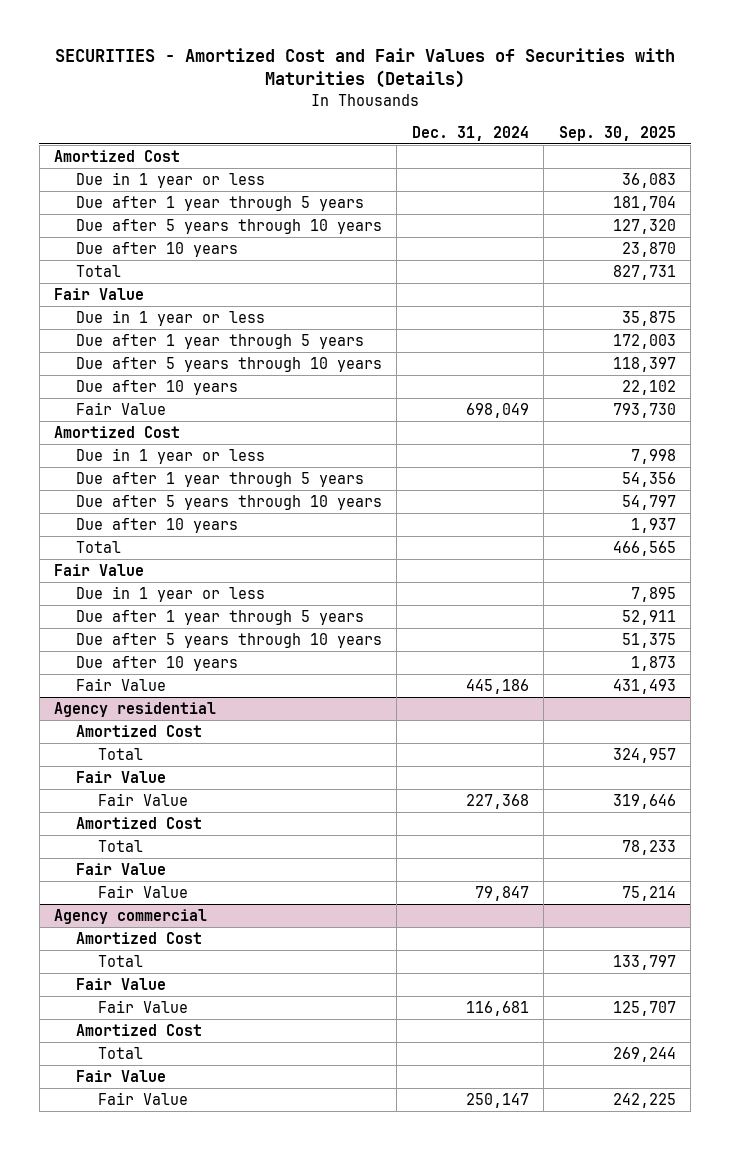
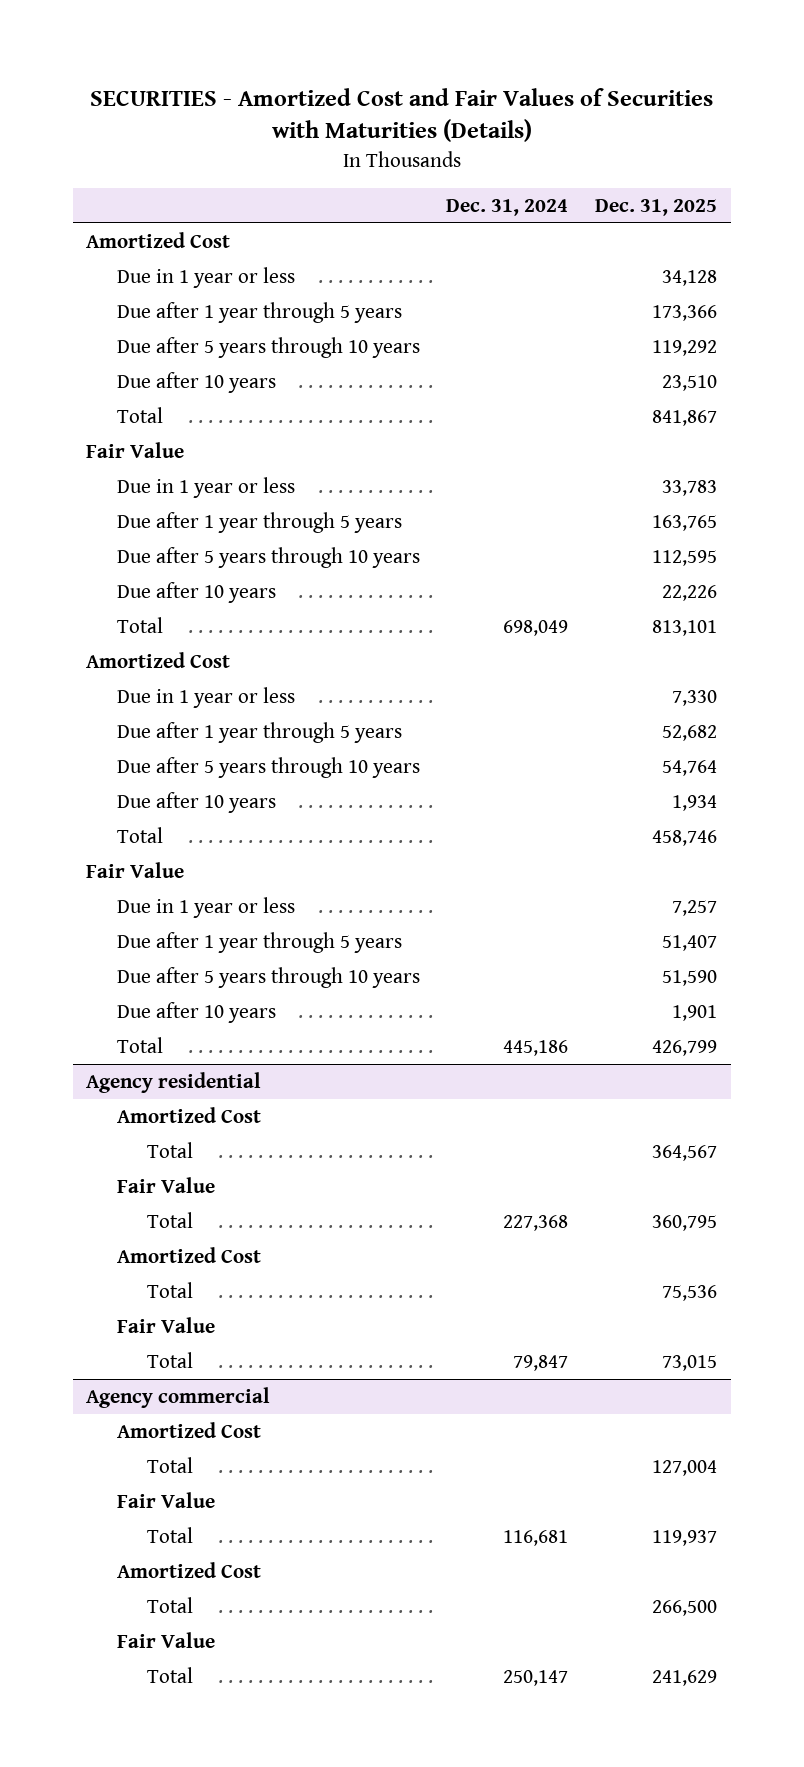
[558,125,676,141] Sep. 30, 2025 -> none
none -> [595,198,718,216] Dec. 31, 2025
[75,402,166,416] Fair Value -> [116,616,163,633] Total
[75,678,166,692] Fair Value -> [116,1036,163,1053] Total
[97,793,188,807] Fair Value -> [146,1211,193,1228] Total
[97,885,188,899] Fair Value -> [146,1351,193,1368] Total
[97,1000,188,1014] Fair Value -> [146,1526,193,1543] Total
[97,1092,188,1106] Fair Value -> [146,1666,193,1683] Total

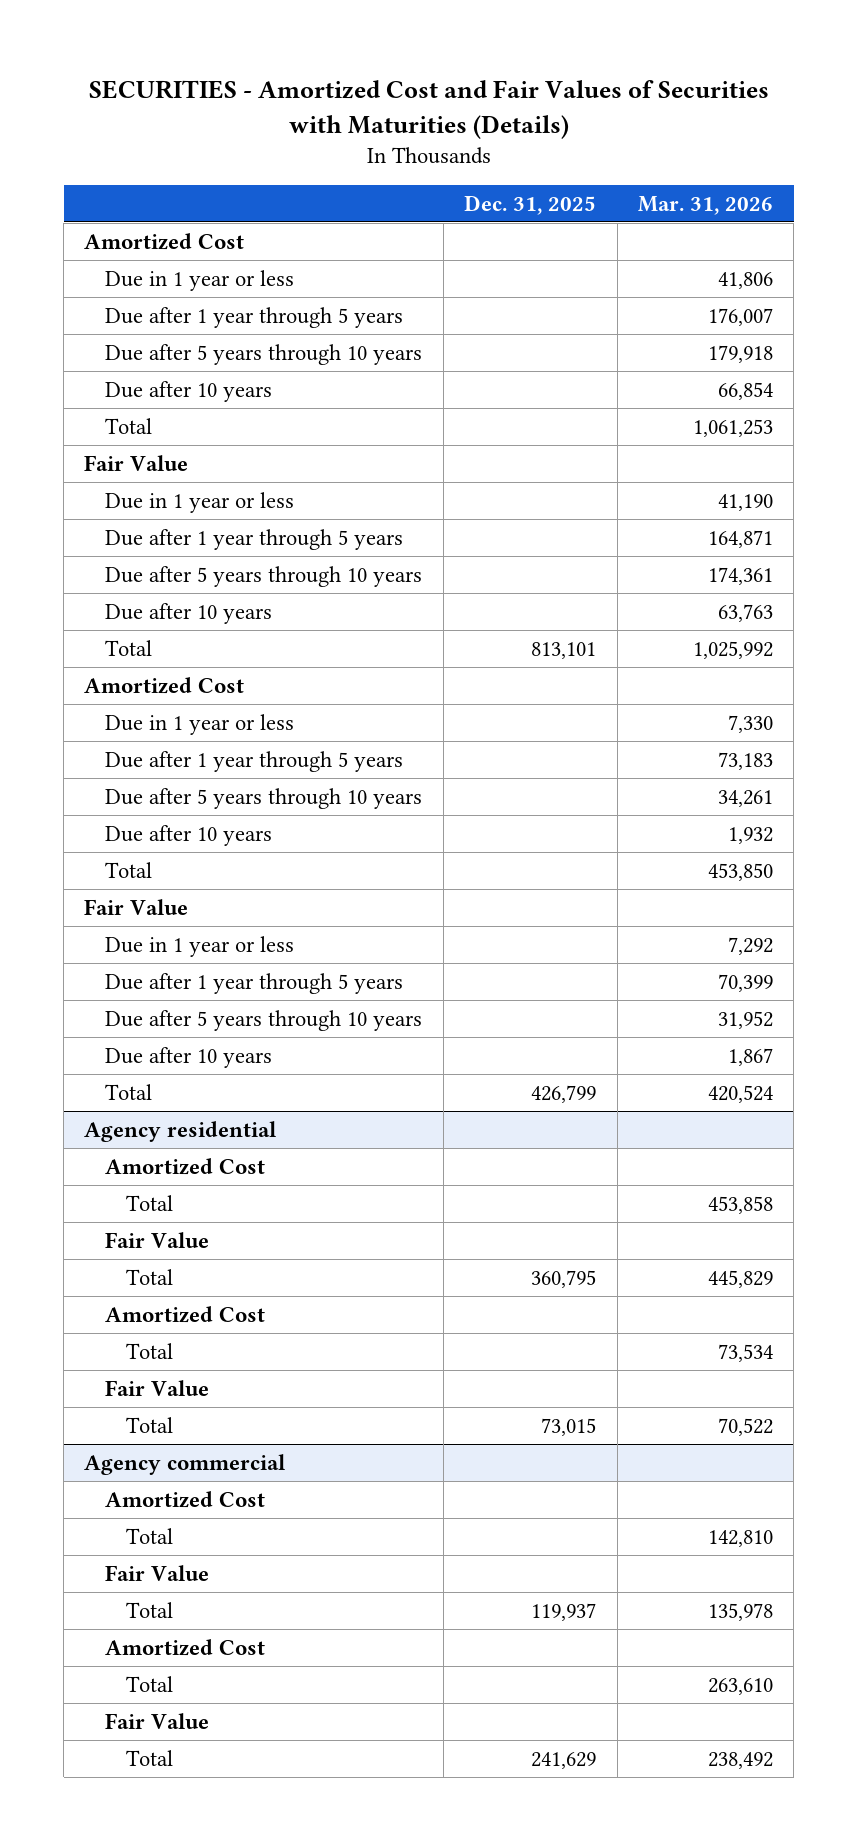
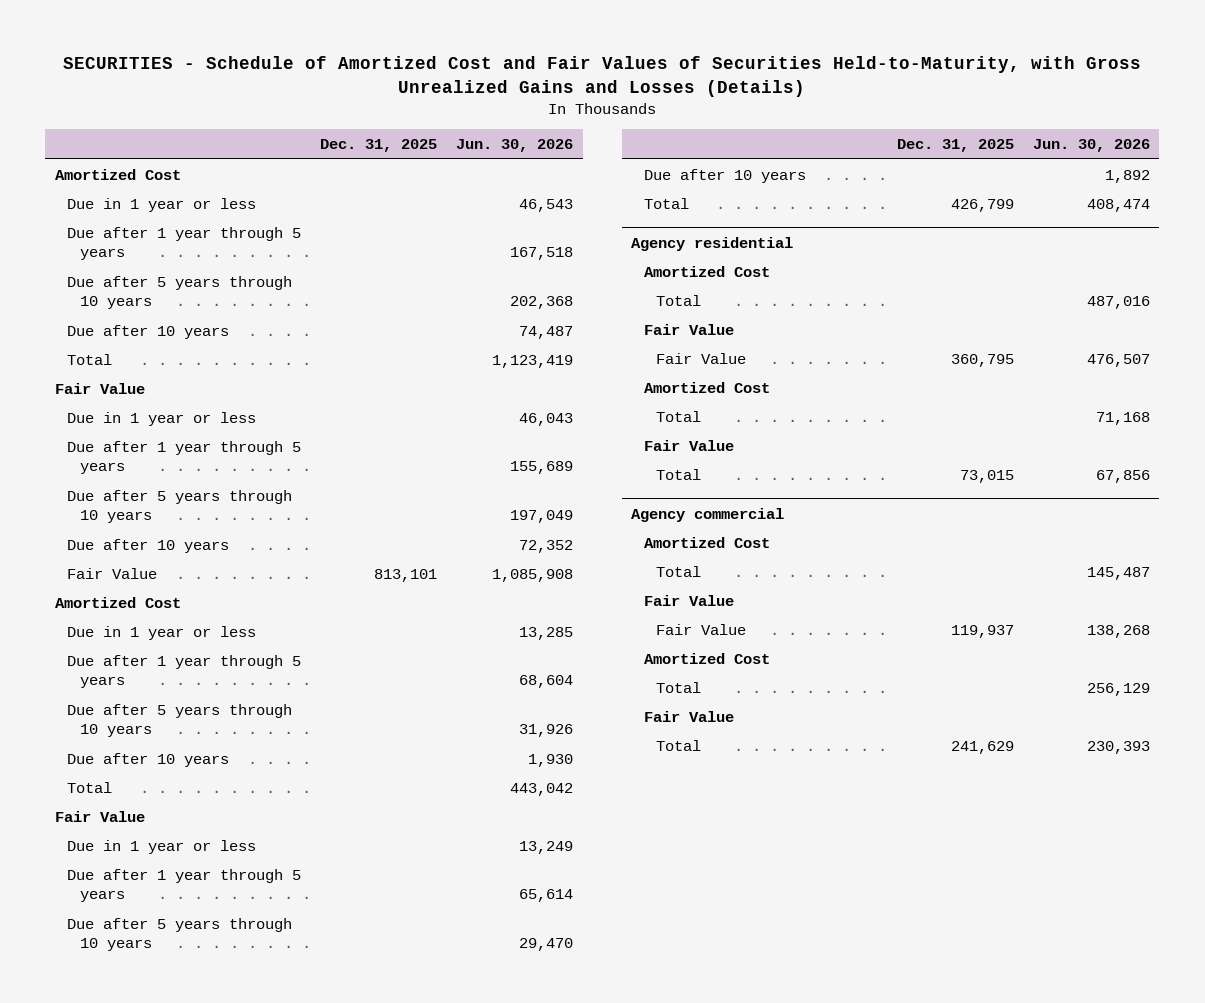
[88,80,769,139] SECURITIES - Amortized Cost and Fair Values of Securities with Maturities (Details) -> [63,56,1142,98] SECURITIES - Schedule of Amortized Cost and Fair Values of Securities Held-to-Maturity, with Gross Unrealized Gains and Losses (Details)
[637,195,773,215] Mar. 31, 2026 -> none
none -> [456,139,574,153] Jun. 30, 2026
[105,639,153,656] Total -> [67,567,158,579] Fair Value
[126,1268,174,1285] Total -> [656,352,747,364] Fair Value
[126,1601,174,1618] Total -> [656,623,747,635] Fair Value

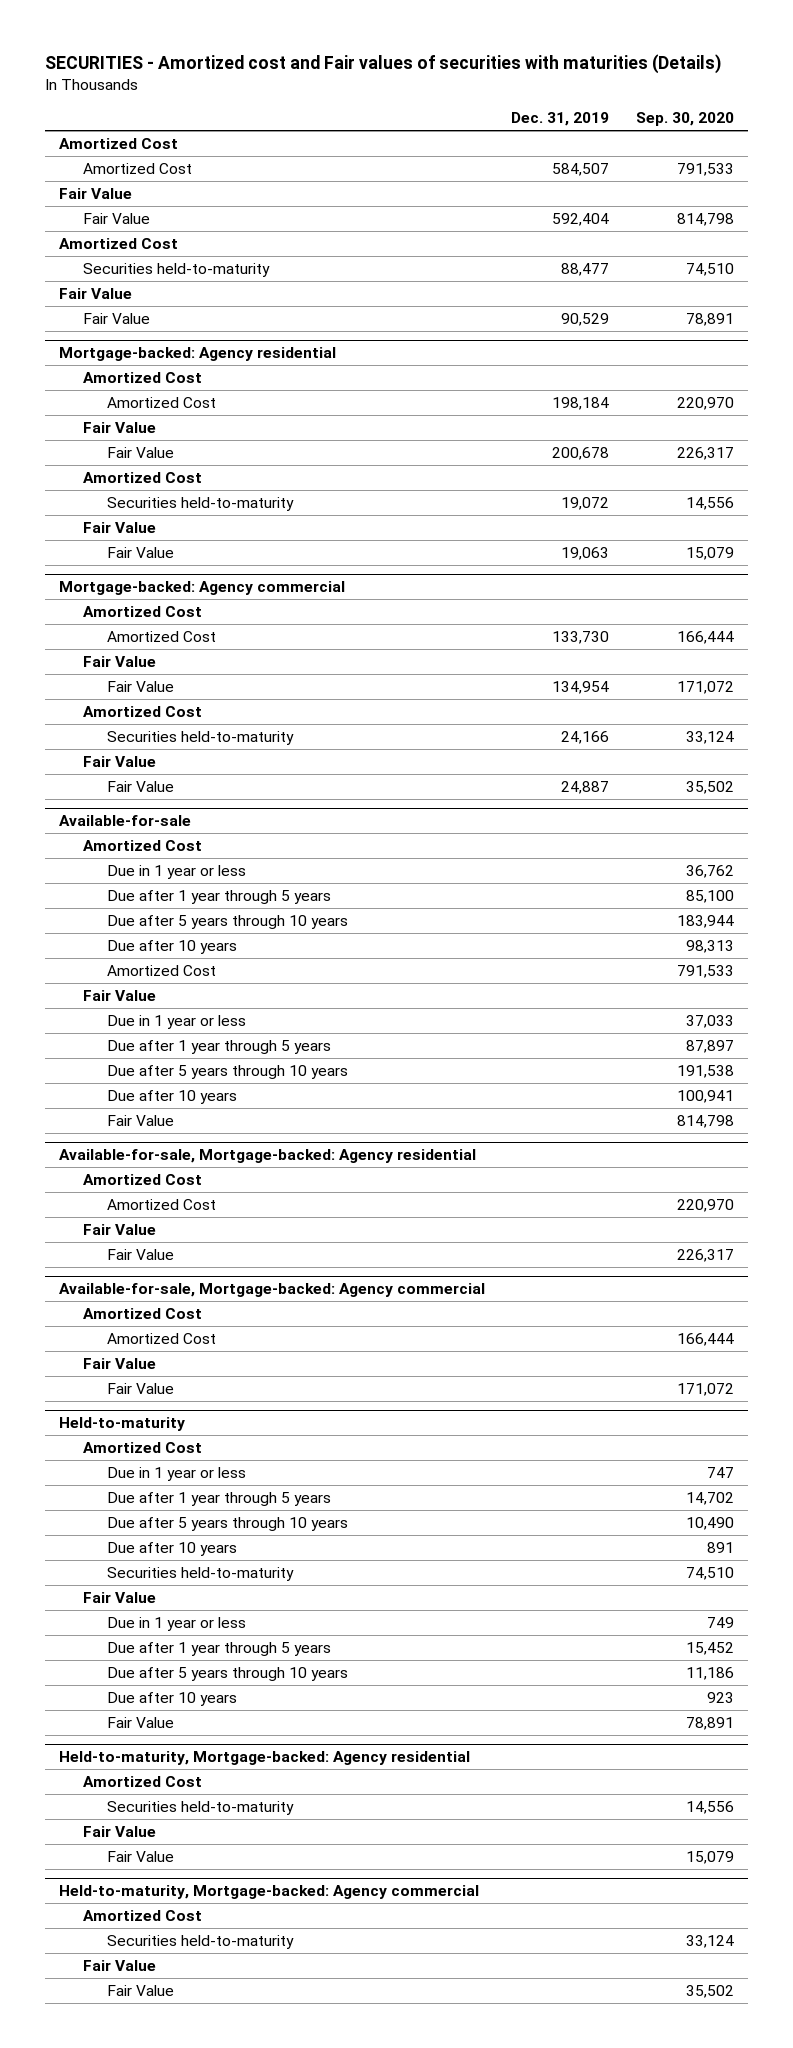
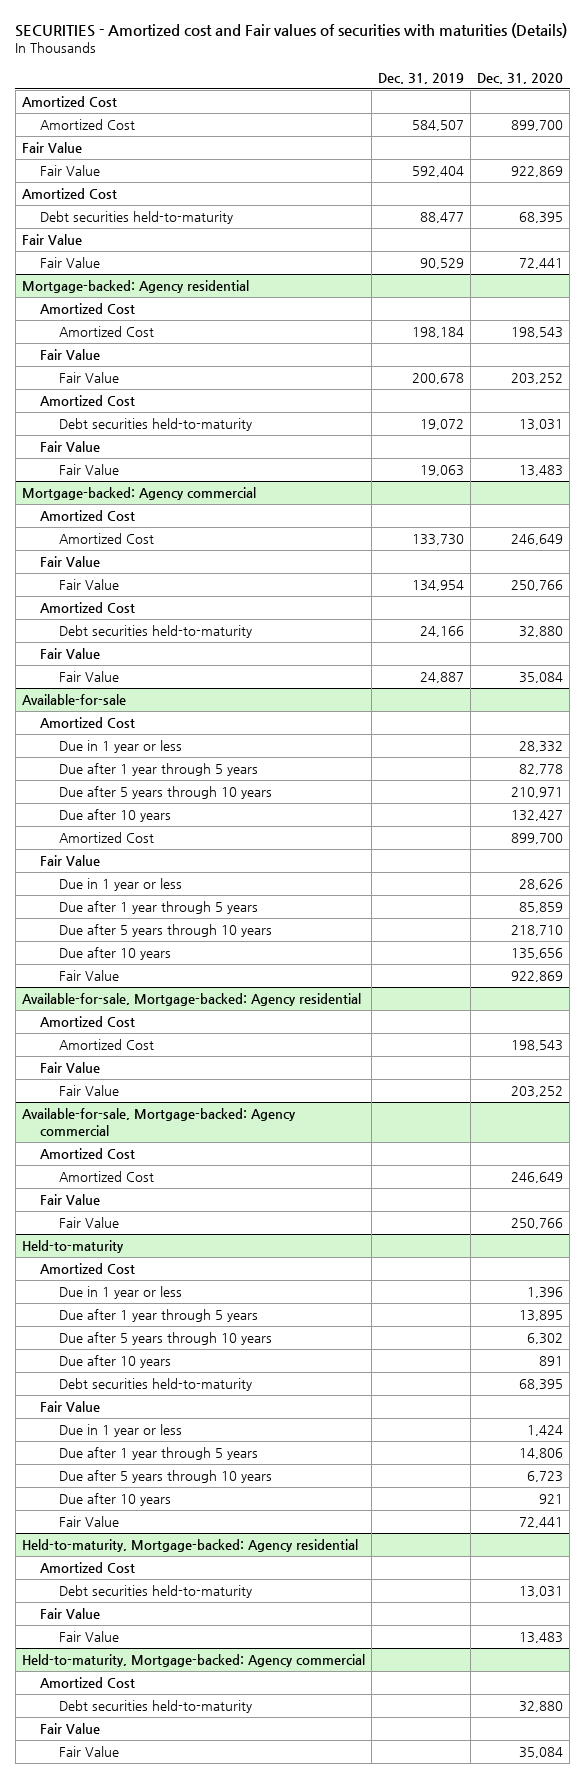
[636,112,735,127] Sep. 30, 2020 -> none
none -> [477,72,564,84] Dec. 31, 2020
[82,262,270,277] Securities held-to-maturity -> [40,211,234,225] Debt securities held-to-maturity
[106,496,294,511] Securities held-to-maturity -> [58,418,252,432] Debt securities held-to-maturity
[106,730,294,745] Securities held-to-maturity -> [58,625,252,639] Debt securities held-to-maturity
[106,1566,294,1581] Securities held-to-maturity -> [58,1378,252,1392] Debt securities held-to-maturity
[106,1800,294,1815] Securities held-to-maturity -> [58,1585,252,1599] Debt securities held-to-maturity
[106,1934,294,1949] Securities held-to-maturity -> [58,1700,252,1714] Debt securities held-to-maturity

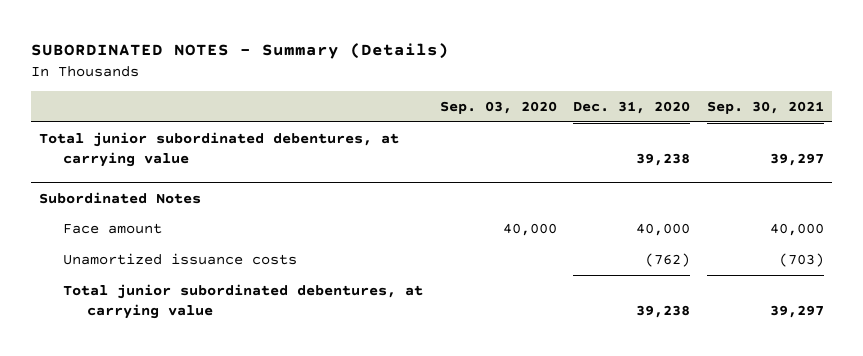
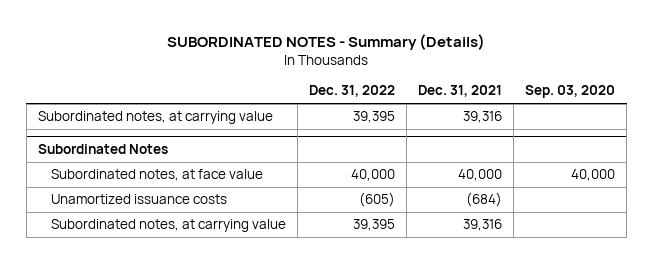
[573,100,691,114] Dec. 31, 2020 -> none
[706,100,824,114] Sep. 30, 2021 -> none
none -> [309,85,396,98] Dec. 31, 2022
none -> [418,85,503,98] Dec. 31, 2021
[39,131,400,167] Total junior subordinated debentures, at carrying value -> [37,111,273,125] Subordinated notes, at carrying value
[63,222,163,234] Face amount -> [51,169,264,182] Subordinated notes, at face value
[63,283,424,319] Total junior subordinated debentures, at carrying value -> [51,219,287,233] Subordinated notes, at carrying value

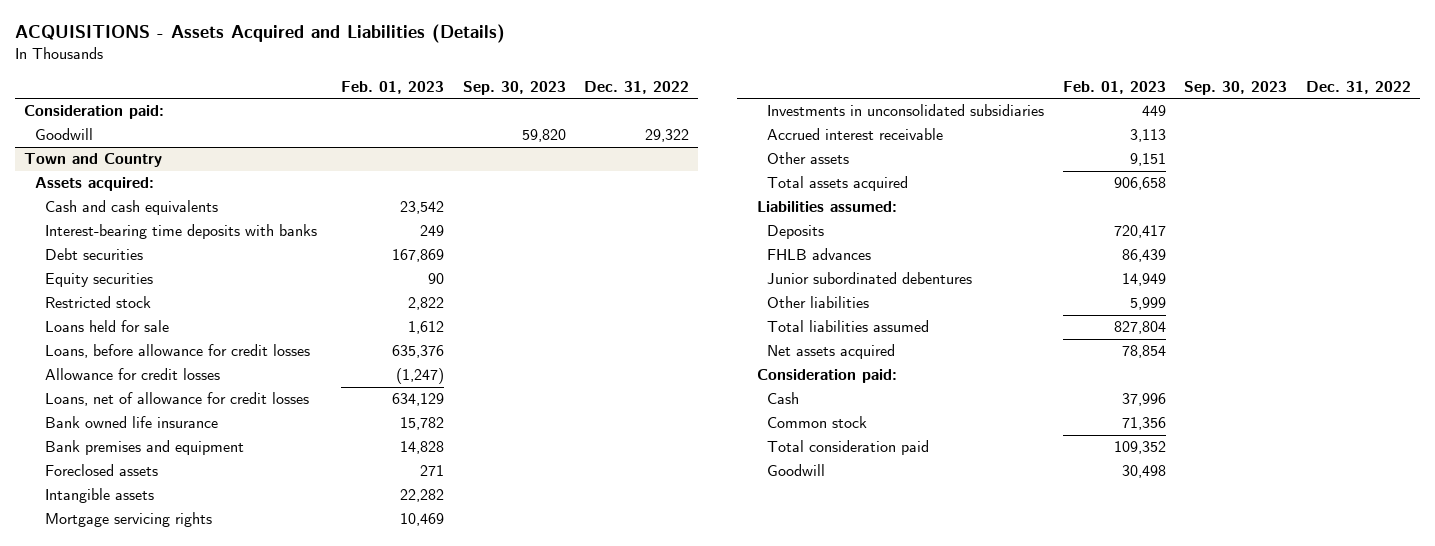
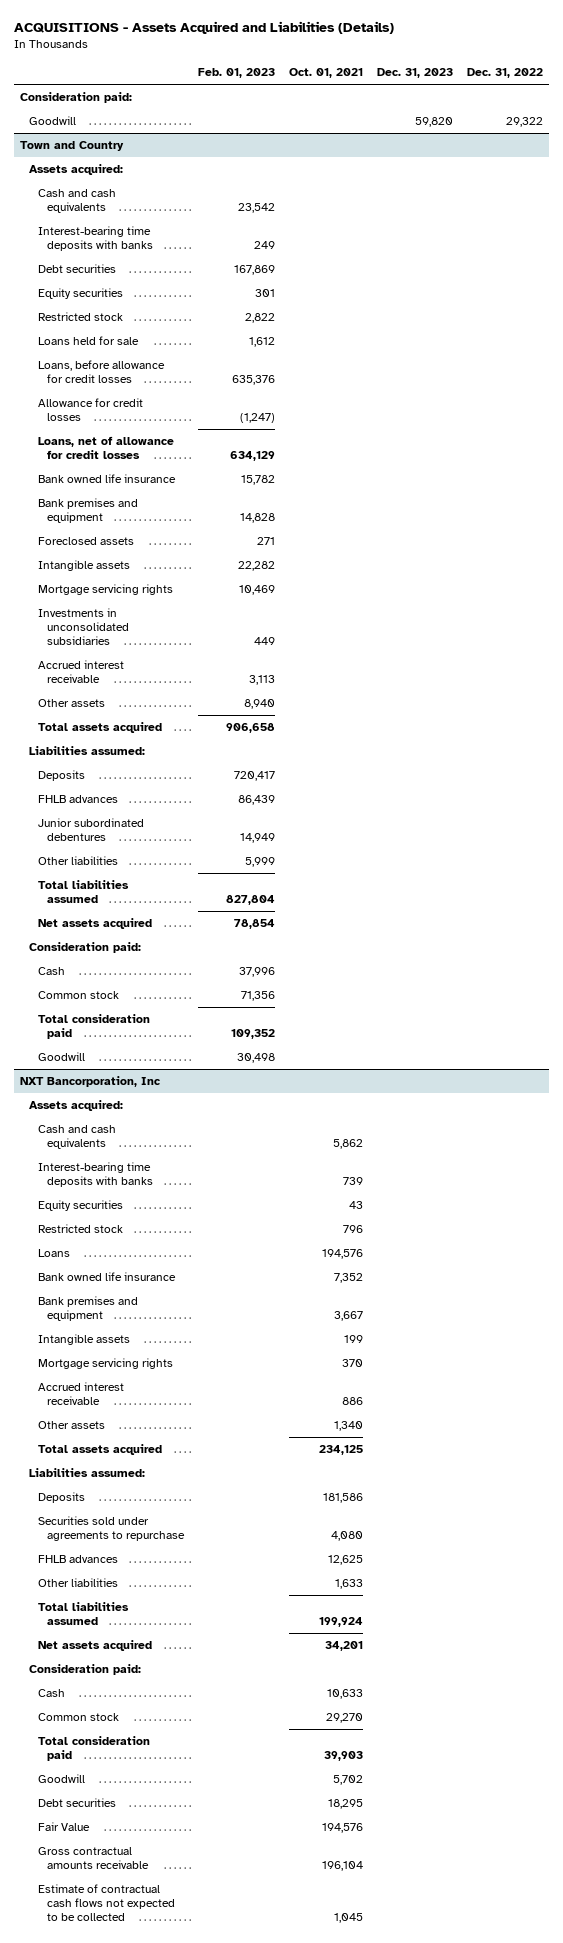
[462,80,566,95] Sep. 30, 2023 -> none
none -> [288,68,363,79] Oct. 01, 2021
none -> [376,68,453,79] Dec. 31, 2023
[427,273,444,285] 90 -> [255,288,276,297] 301
[1129,153,1166,167] 9,151 -> [244,698,276,709] 8,940
none -> [20,1075,162,1087] NXT Bancorporation, Inc
none -> [29,1099,124,1111] Assets acquired:
none -> [38,1124,117,1150] Cash and cash equivalents
none -> [38,1161,154,1188] Interest-bearing time deposits with banks
none -> [38,1199,124,1211] Equity securities
none -> [38,1223,124,1233] Restricted stock
none -> [38,1248,71,1257] Loans
none -> [38,1271,177,1281] Bank owned life insurance
none -> [38,1295,139,1322] Bank premises and equipment
none -> [38,1333,131,1345] Intangible assets
none -> [38,1357,174,1369] Mortgage servicing rights
none -> [38,1381,125,1406] Accrued interest receivable
none -> [38,1420,106,1429] Other assets
none -> [38,1443,163,1455] Total assets acquired
none -> [29,1467,146,1477] Liabilities assumed:
none -> [38,1491,86,1503] Deposits
none -> [38,1515,186,1542] Securities sold under agreements to repurchase
none -> [38,1554,119,1563] FHLB advances
none -> [38,1577,119,1587] Other liabilities
none -> [38,1601,130,1626] Total liabilities assumed
none -> [38,1639,153,1651] Net assets acquired
none -> [29,1663,142,1675] Consideration paid:
none -> [38,1688,66,1697] Cash
none -> [38,1712,120,1721] Common stock
none -> [38,1735,151,1762] Total consideration paid
none -> [38,1773,86,1783] Goodwill
none -> [38,1797,117,1807] Debt securities
none -> [38,1821,91,1831] Fair Value
none -> [38,1846,150,1870] Gross contractual amounts receivable
none -> [38,1883,176,1922] Estimate of contractual cash flows not expected to be collected

